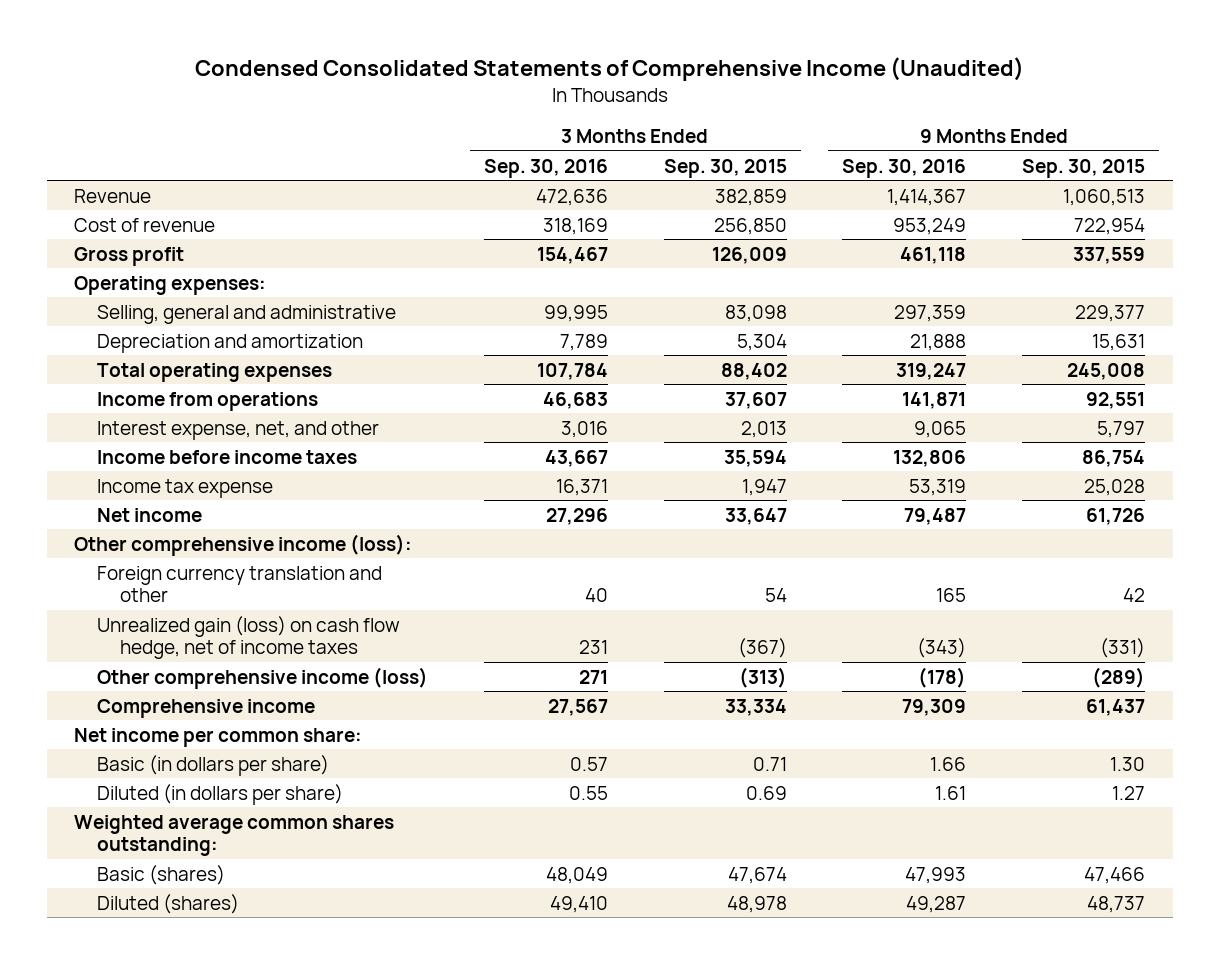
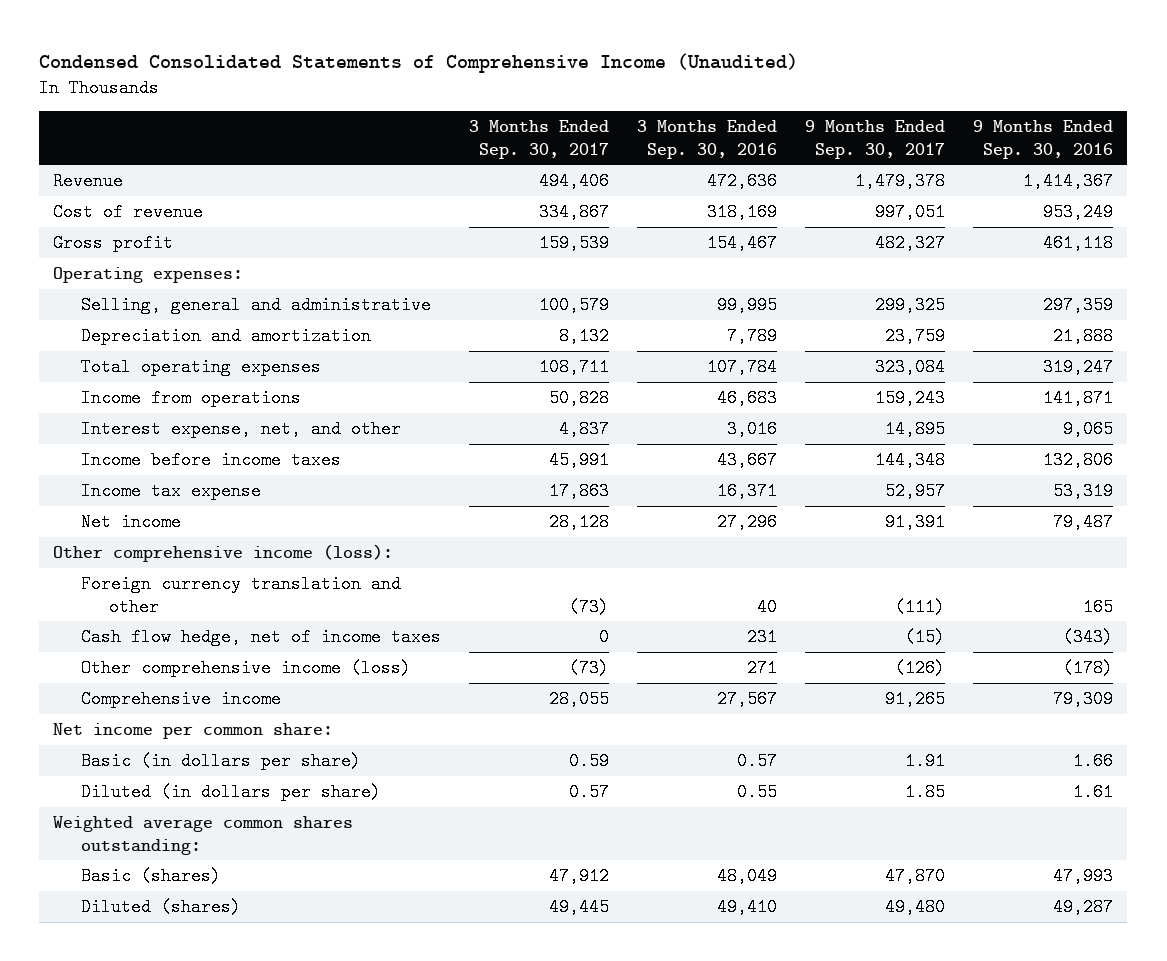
[663,158,787,178] Sep. 30, 2015 -> none
[1021,158,1145,178] Sep. 30, 2015 -> none
none -> [469,120,610,159] 3 Months Ended Sep. 30, 2017
none -> [805,120,946,159] 9 Months Ended Sep. 30, 2017
[97,615,401,659] Unrealized gain (loss) on cash flow hedge, net of income taxes -> [80,627,441,646] Cash flow hedge, net of income taxes

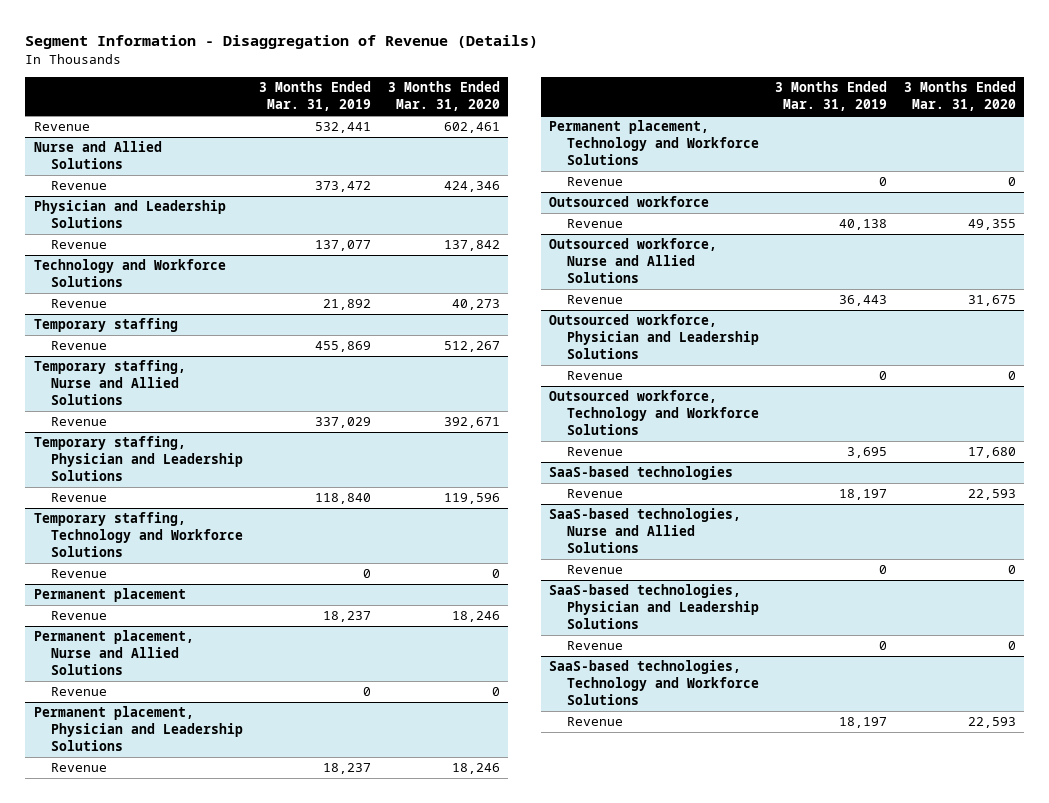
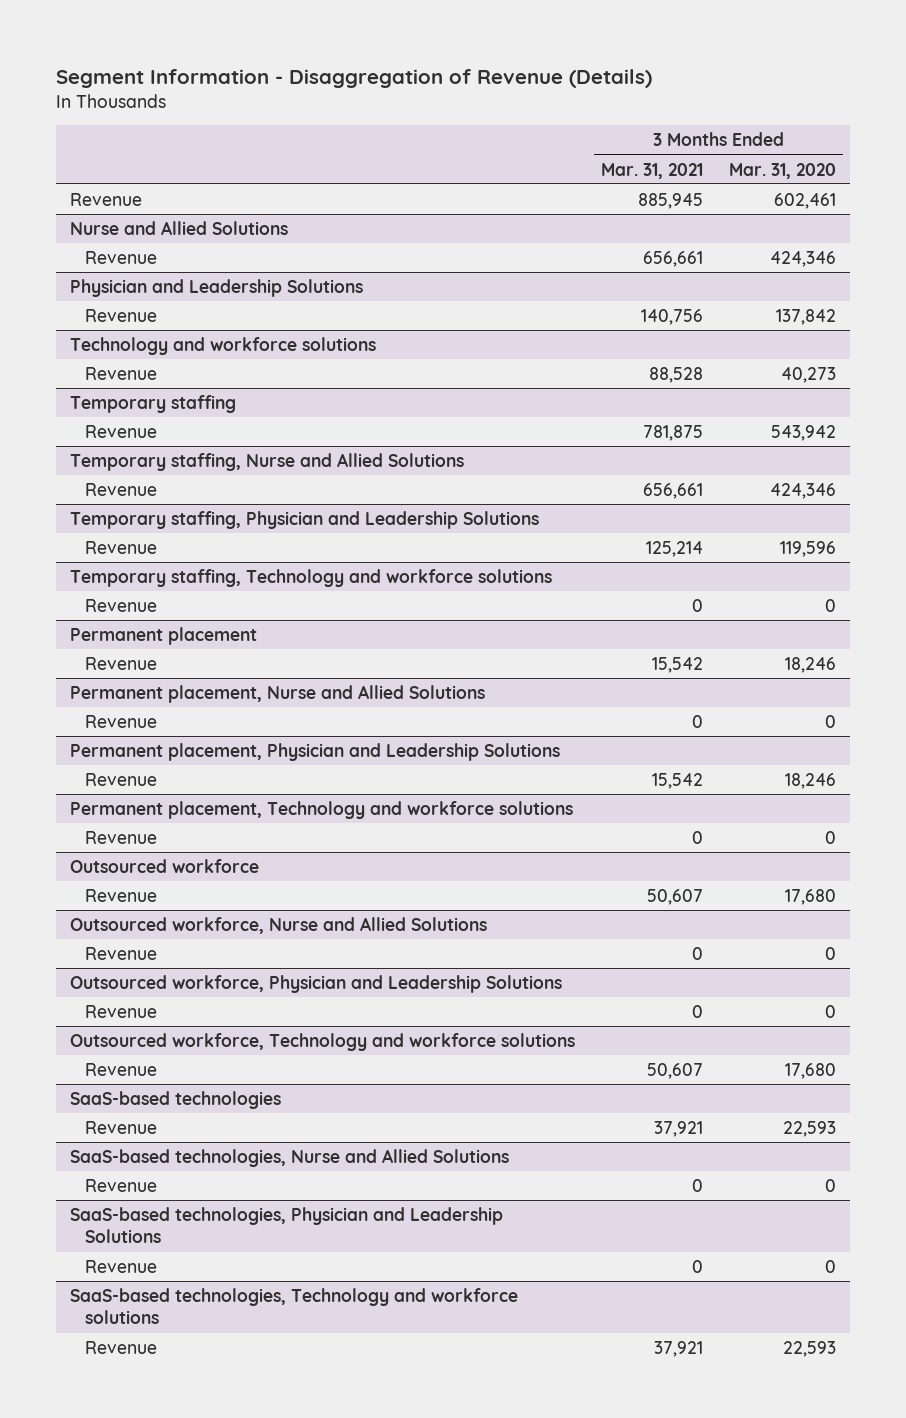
[259,81,372,112] 3 Months Ended Mar. 31, 2019 -> none
none -> [601,162,704,179] Mar. 31, 2021
[33,259,226,288] Technology and Workforce Solutions -> [69,336,376,355] Technology and workforce solutions
[443,341,500,353] 512,267 -> [771,424,837,441] 543,942
[443,417,500,429] 392,671 -> [770,482,837,499] 424,346
[33,512,243,558] Temporary staffing, Technology and Workforce Solutions -> [69,568,552,587] Temporary staffing, Technology and workforce solutions
[549,120,759,166] Permanent placement, Technology and Workforce Solutions -> [69,800,573,819] Permanent placement, Technology and workforce solutions
[967,219,1016,231] 49,355 -> [785,888,837,905] 17,680
[967,295,1016,307] 31,675 -> [825,946,837,960] 0
[549,390,759,436] Outsourced workforce, Technology and Workforce Solutions -> [69,1032,575,1051] Outsourced workforce, Technology and workforce solutions
[549,660,759,706] SaaS-based technologies, Technology and Workforce Solutions -> [69,1287,518,1325] SaaS-based technologies, Technology and workforce solutions

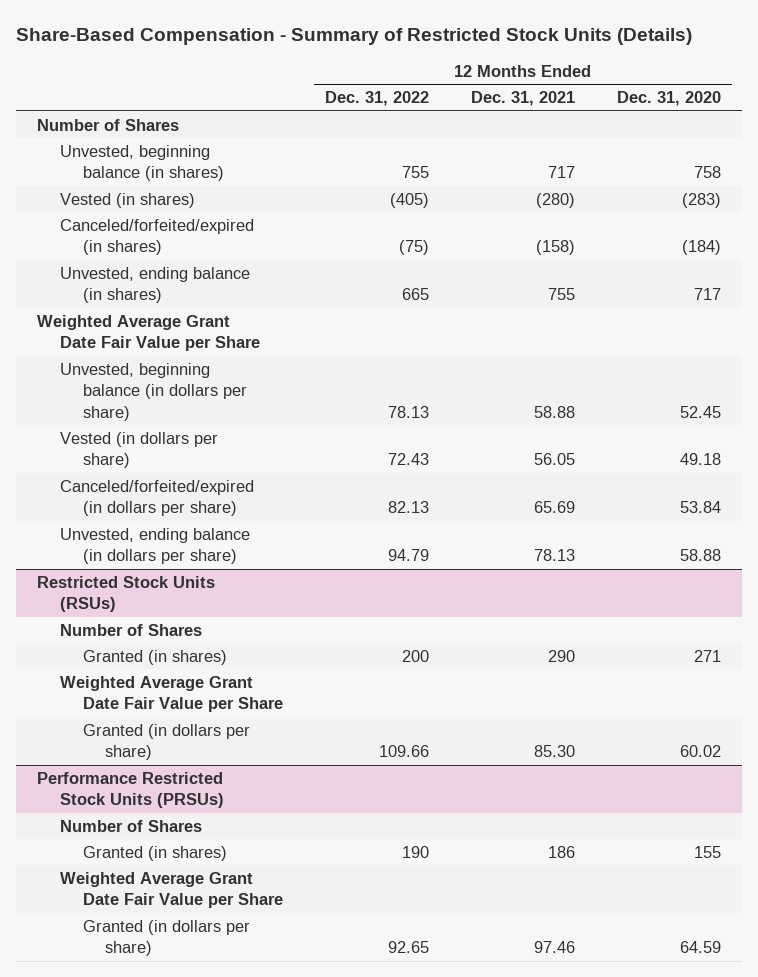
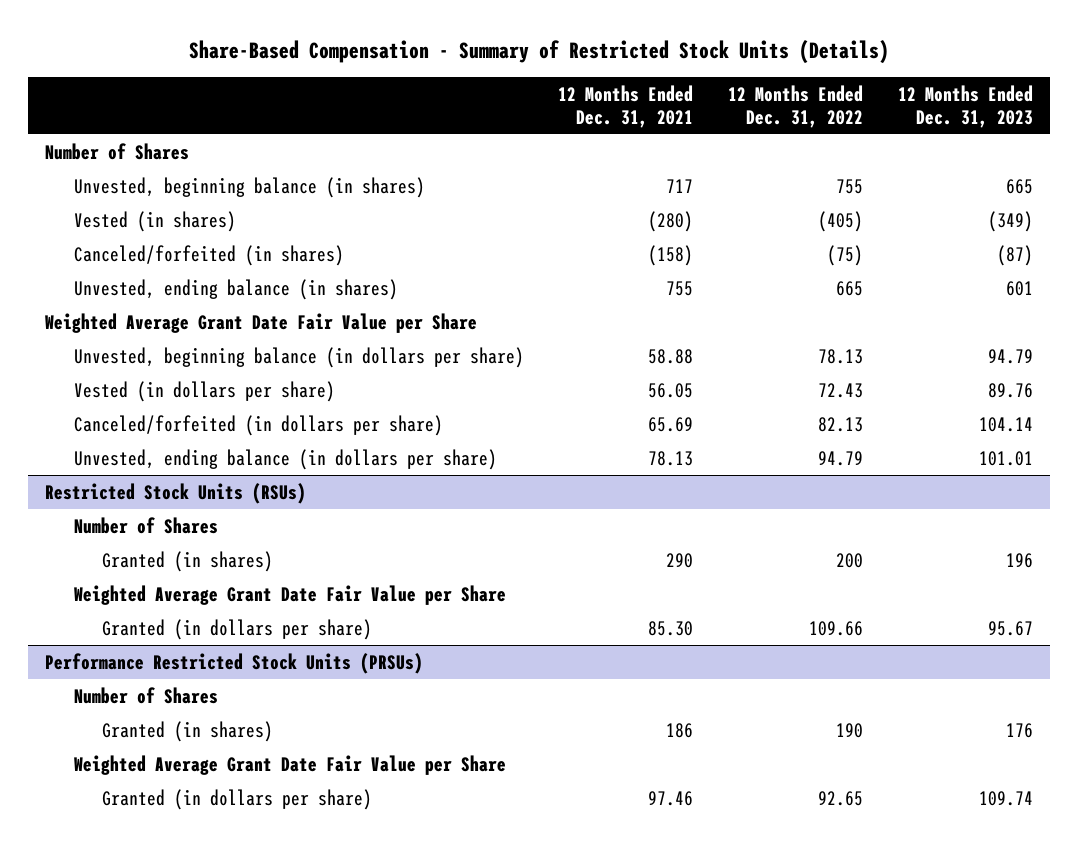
[617,91,722,107] Dec. 31, 2020 -> none
none -> [897,85,1033,128] 12 Months Ended Dec. 31, 2023
[59,218,254,256] Canceled/forfeited/expired (in shares) -> [73,244,344,266] Canceled/forfeited (in shares)
[59,479,254,517] Canceled/forfeited/expired (in dollars per share) -> [73,414,443,436] Canceled/forfeited (in dollars per share)

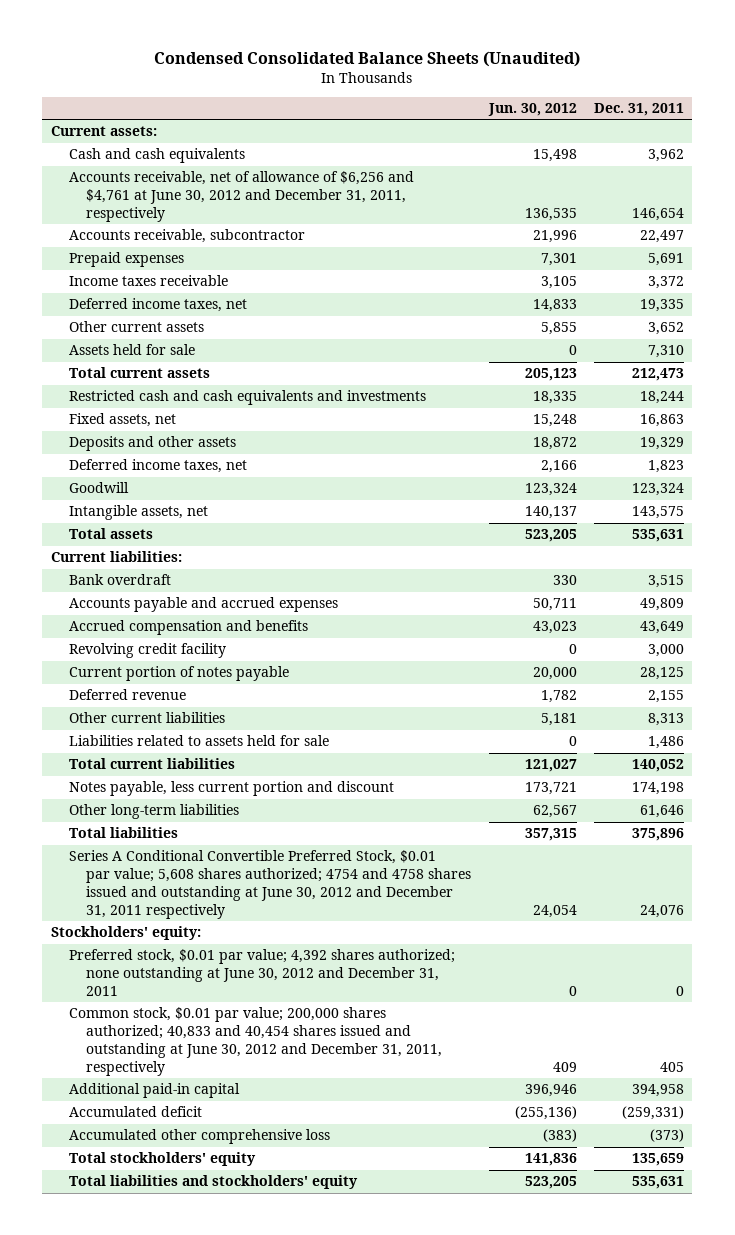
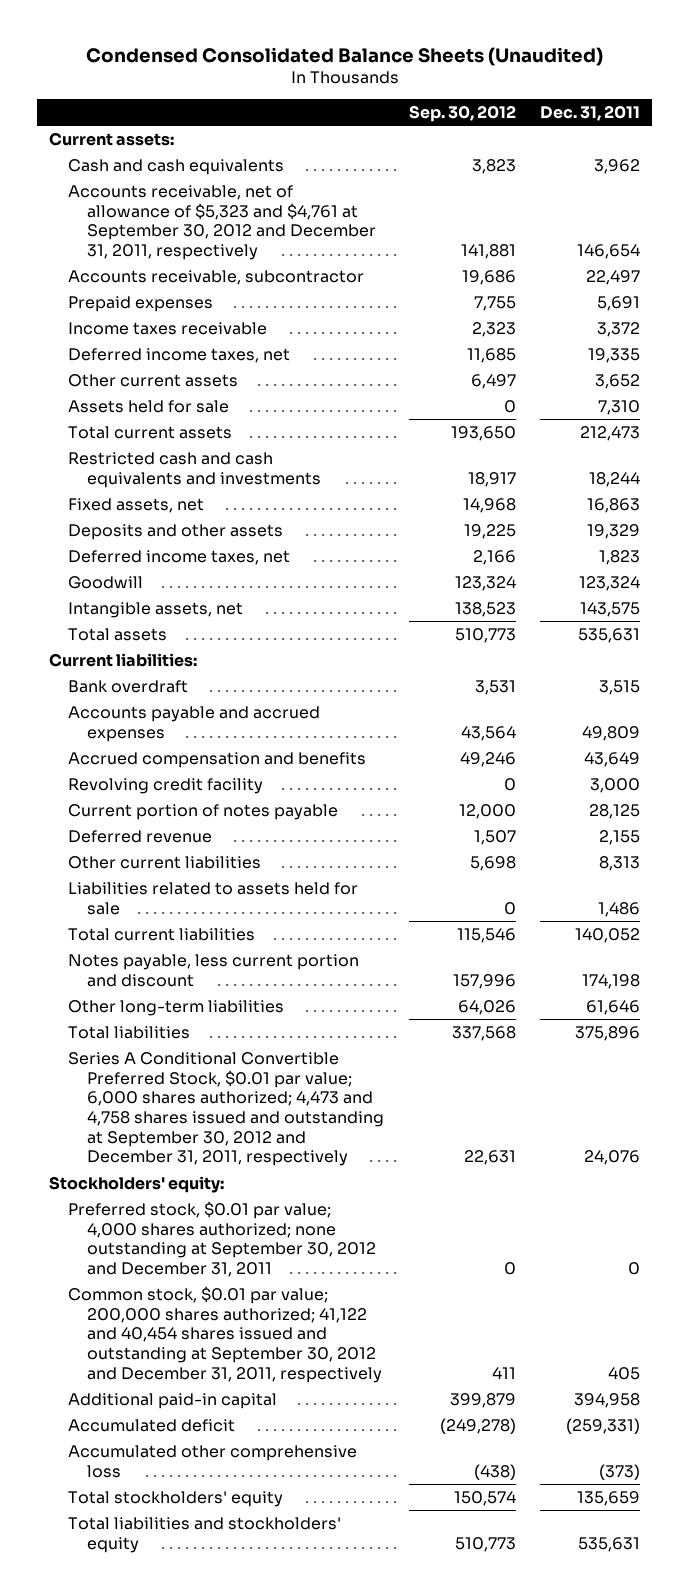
[487,102,577,116] Jun. 30, 2012 -> none
none -> [408,105,516,123] Sep. 30, 2012
[68,171,414,222] Accounts receivable, net of allowance of $6,256 and $4,761 at June 30, 2012 and December 31, 2011, respectively -> [68,184,377,261] Accounts receivable, net of allowance of $5,323 and $4,761 at September 30, 2012 and December 31, 2011, respectively
[68,850,472,919] Series A Conditional Convertible Preferred Stock, $0.01 par value; 5,608 shares authorized; 4754 and 4758 shares issued and outstanding at June 30, 2012 and December 31, 2011 respectively -> [68,1051,385,1167] Series A Conditional Convertible Preferred Stock, $0.01 par value; 6,000 shares authorized; 4,473 and 4,758 shares issued and outstanding at September 30, 2012 and December 31, 2011, respectively
[68,949,455,996] Preferred stock, $0.01 par value; 4,392 shares authorized; none outstanding at June 30, 2012 and December 31, 2011 -> [68,1200,377,1278] Preferred stock, $0.01 par value; 4,000 shares authorized; none outstanding at September 30, 2012 and December 31, 2011
[68,1007,443,1076] Common stock, $0.01 par value; 200,000 shares authorized; 40,833 and 40,454 shares issued and outstanding at June 30, 2012 and December 31, 2011, respectively -> [68,1285,383,1383] Common stock, $0.01 par value; 200,000 shares authorized; 41,122 and 40,454 shares issued and outstanding at September 30, 2012 and December 31, 2011, respectively

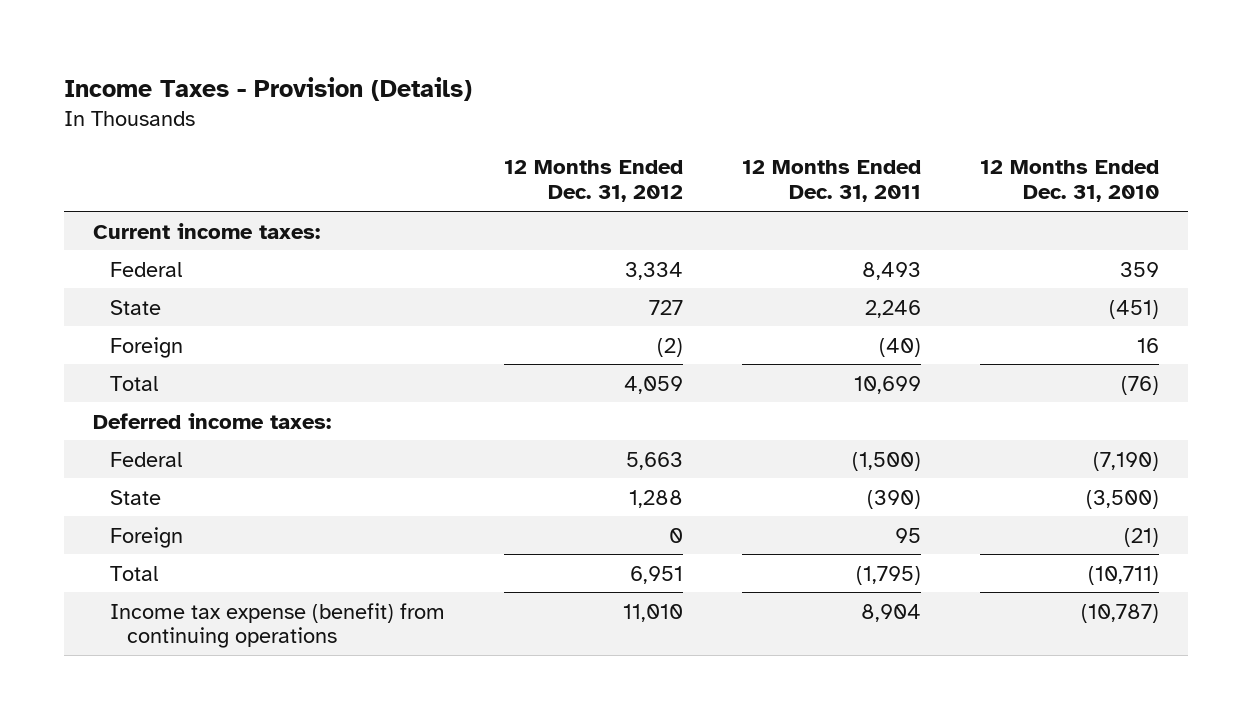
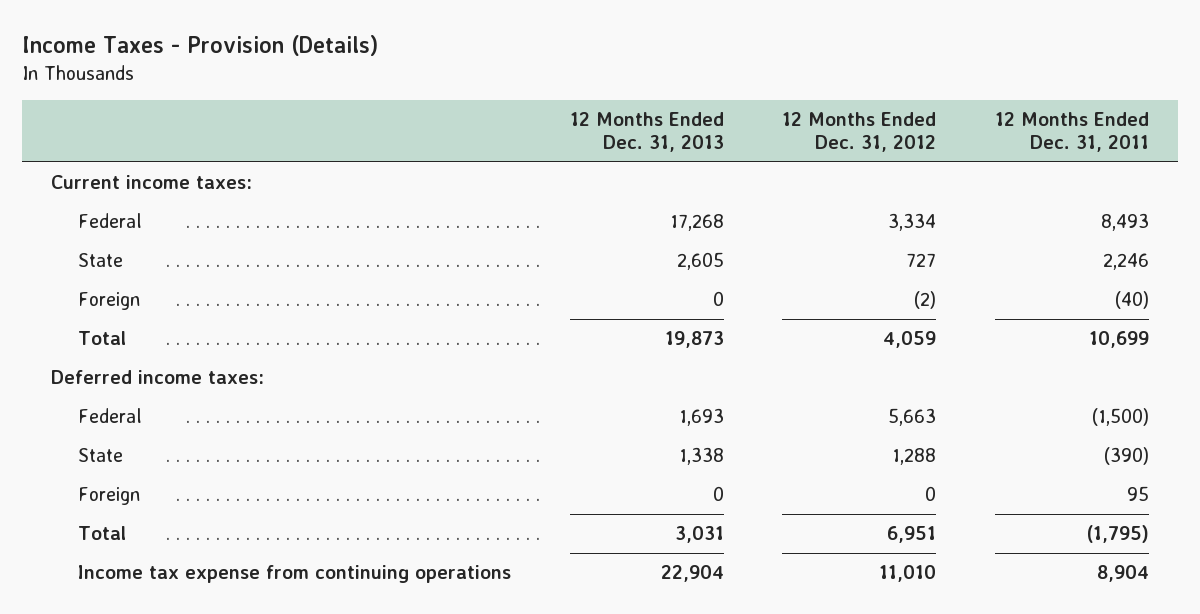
[979,160,1159,203] 12 Months Ended Dec. 31, 2010 -> none
none -> [569,111,724,153] 12 Months Ended Dec. 31, 2013
[110,602,446,649] Income tax expense (benefit) from continuing operations -> [78,565,512,584] Income tax expense from continuing operations

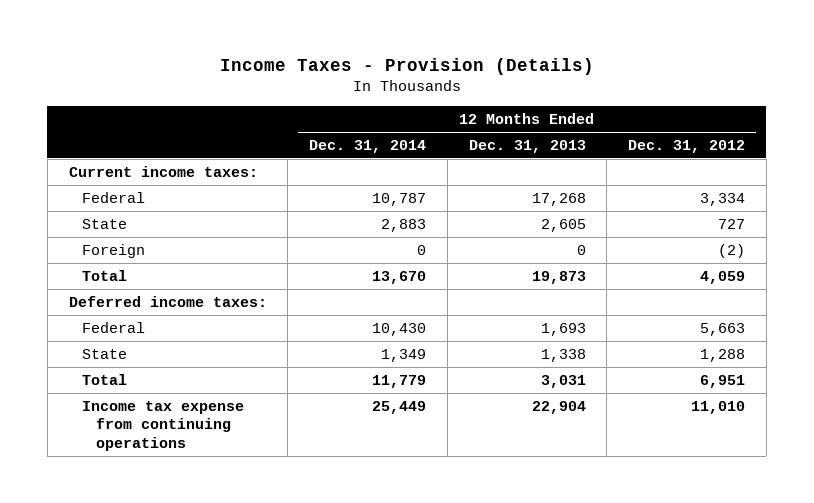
[994,111,1149,153] 12 Months Ended Dec. 31, 2011 -> none
none -> [309,139,427,153] Dec. 31, 2014
[78,487,141,506] Foreign -> none

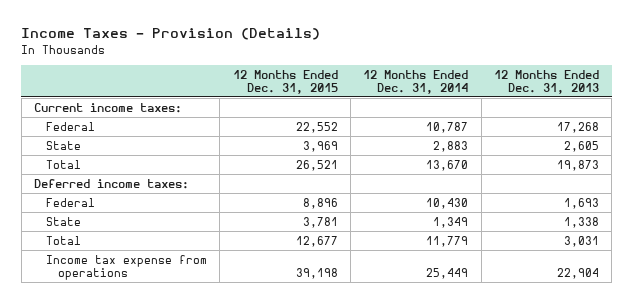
[628,139,746,153] Dec. 31, 2012 -> none
none -> [232,69,338,94] 12 Months Ended Dec. 31, 2015
[82,243,146,258] Foreign -> none
[82,400,245,451] Income tax expense from continuing operations -> [46,254,208,280] Income tax expense from operations

